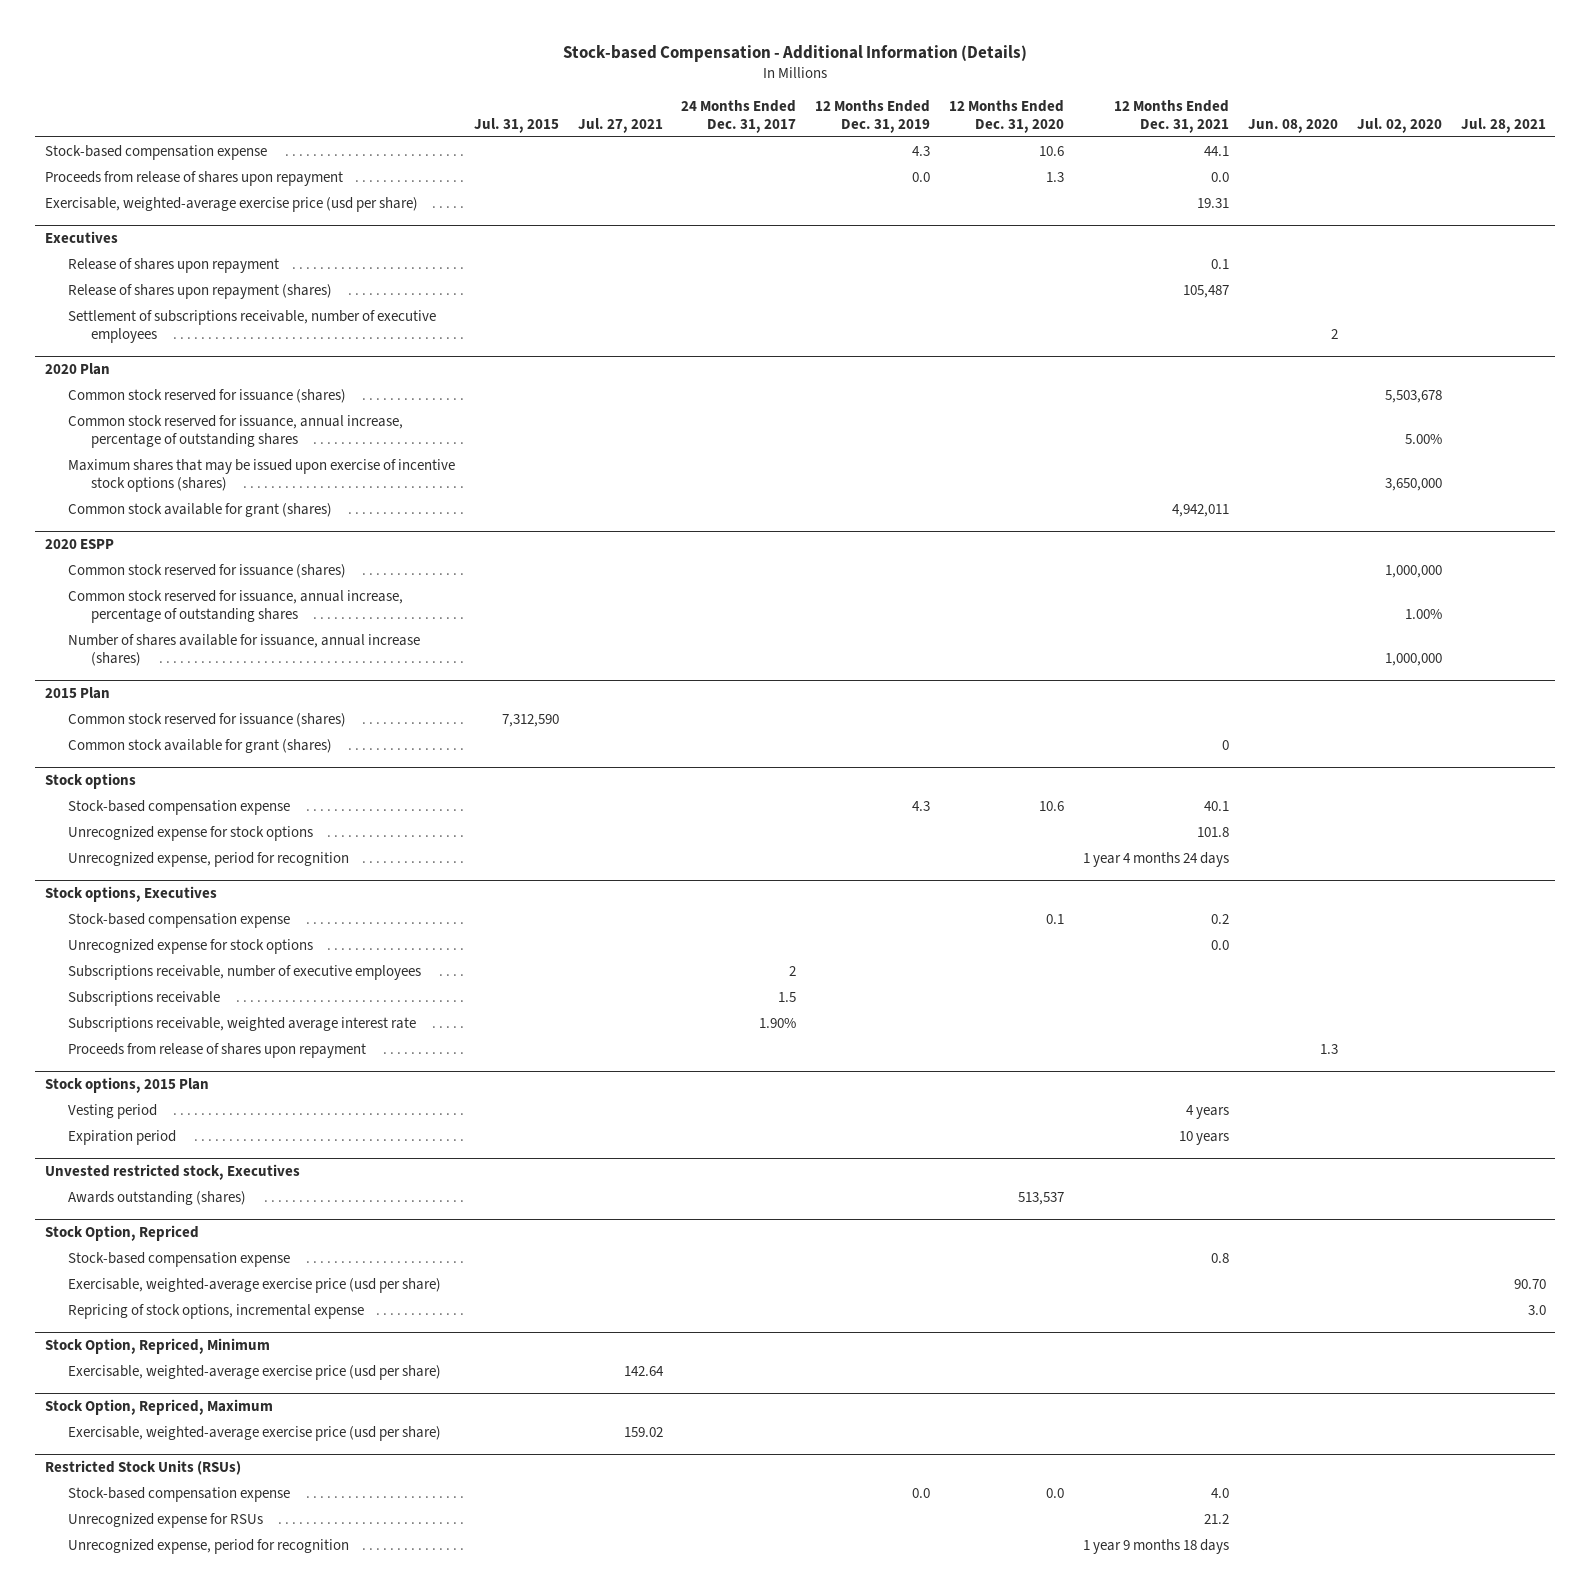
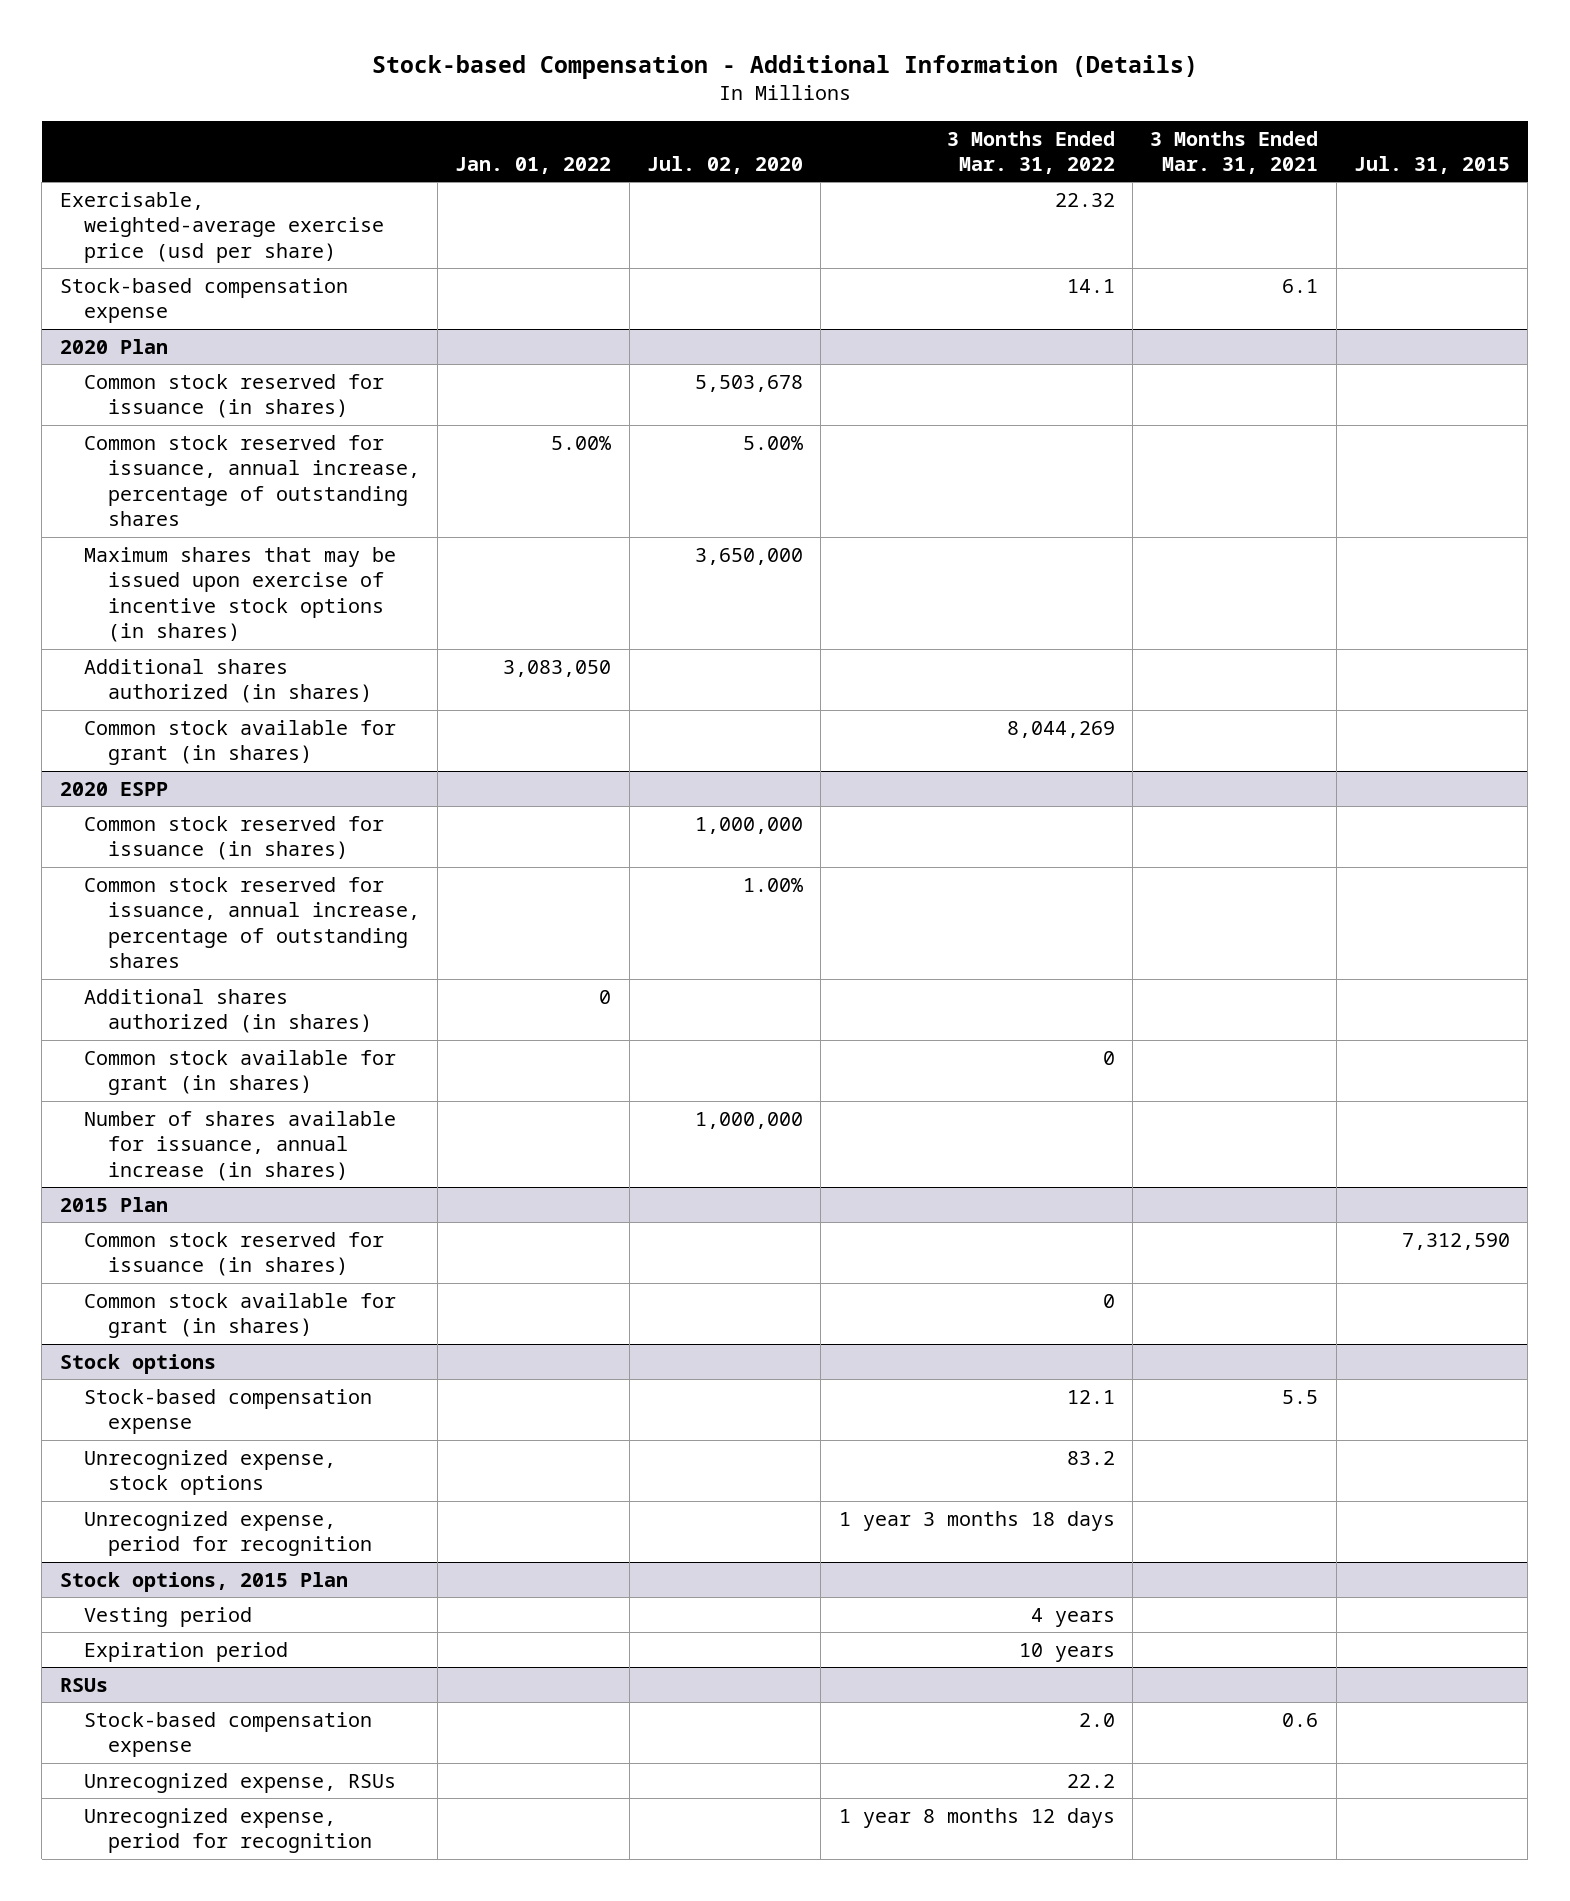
[577,117,663,133] Jul. 27, 2021 -> none
[681,99,797,133] 24 Months Ended Dec. 31, 2017 -> none
[815,99,931,133] 12 Months Ended Dec. 31, 2019 -> none
[949,99,1065,133] 12 Months Ended Dec. 31, 2020 -> none
[1113,99,1229,133] 12 Months Ended Dec. 31, 2021 -> none
[1247,118,1338,133] Jun. 08, 2020 -> none
[1460,117,1546,133] Jul. 28, 2021 -> none
none -> [455,157,612,175] Jan. 01, 2022
none -> [946,130,1115,175] 3 Months Ended Mar. 31, 2022
none -> [1150,130,1319,175] 3 Months Ended Mar. 31, 2021
[44,170,343,186] Proceeds from release of shares upon repayment -> none
[44,230,118,243] Executives -> none
[67,257,279,273] Release of shares upon repayment -> none
[67,283,332,299] Release of shares upon repayment (shares) -> none
[67,309,436,344] Settlement of subscriptions receivable, number of executive employees -> none
[44,144,267,160] Stock-based compensation expense -> [59,277,348,324] Stock-based compensation expense
[67,388,346,403] Common stock reserved for issuance (shares) -> [83,373,384,419] Common stock reserved for issuance (in shares)
[67,458,455,493] Maximum shares that may be issued upon exercise of incentive stock options (shares) -> [83,546,396,643] Maximum shares that may be issued upon exercise of incentive stock options (in shares)
none -> [83,658,372,704] Additional shares authorized (in shares)
[67,502,332,517] Common stock available for grant (shares) -> [83,719,396,766] Common stock available for grant (in shares)
[67,563,346,578] Common stock reserved for issuance (shares) -> [83,815,384,861] Common stock reserved for issuance (in shares)
none -> [83,988,372,1034] Additional shares authorized (in shares)
none -> [83,1049,396,1096] Common stock available for grant (in shares)
[67,633,420,667] Number of shares available for issuance, annual increase (shares) -> [83,1110,396,1181] Number of shares available for issuance, annual increase (in shares)
[67,712,346,727] Common stock reserved for issuance (shares) -> [83,1231,384,1277] Common stock reserved for issuance (in shares)
[67,738,332,753] Common stock available for grant (shares) -> [83,1292,396,1339] Common stock available for grant (in shares)
[67,825,313,841] Unrecognized expense for stock options -> [83,1449,336,1496] Unrecognized expense, stock options
[44,885,217,902] Stock options, Executives -> none
[67,912,290,928] Stock-based compensation expense -> none
[67,938,313,954] Unrecognized expense for stock options -> none
[67,964,421,980] Subscriptions receivable, number of executive employees -> none
[67,990,220,1006] Subscriptions receivable -> none
[67,1016,416,1032] Subscriptions receivable, weighted average interest rate -> none
[67,1042,366,1058] Proceeds from release of shares upon repayment -> none
[44,1163,300,1180] Unvested restricted stock, Executives -> none
[67,1190,246,1205] Awards outstanding (shares) -> none
[44,1224,199,1241] Stock Option, Repriced -> none
[67,1251,290,1267] Stock-based compensation expense -> none
[67,1277,441,1293] Exercisable, weighted-average exercise price (usd per share) -> none
[67,1303,364,1319] Repricing of stock options, incremental expense -> none
[44,1337,270,1354] Stock Option, Repriced, Minimum -> none
[67,1364,441,1380] Exercisable, weighted-average exercise price (usd per share) -> none
[44,1398,273,1415] Stock Option, Repriced, Maximum -> none
[67,1425,441,1441] Exercisable, weighted-average exercise price (usd per share) -> none
[44,1459,241,1475] Restricted Stock Units (RSUs) -> [59,1677,108,1692] RSUs
[67,1512,263,1528] Unrecognized expense for RSUs -> [83,1772,396,1793] Unrecognized expense, RSUs

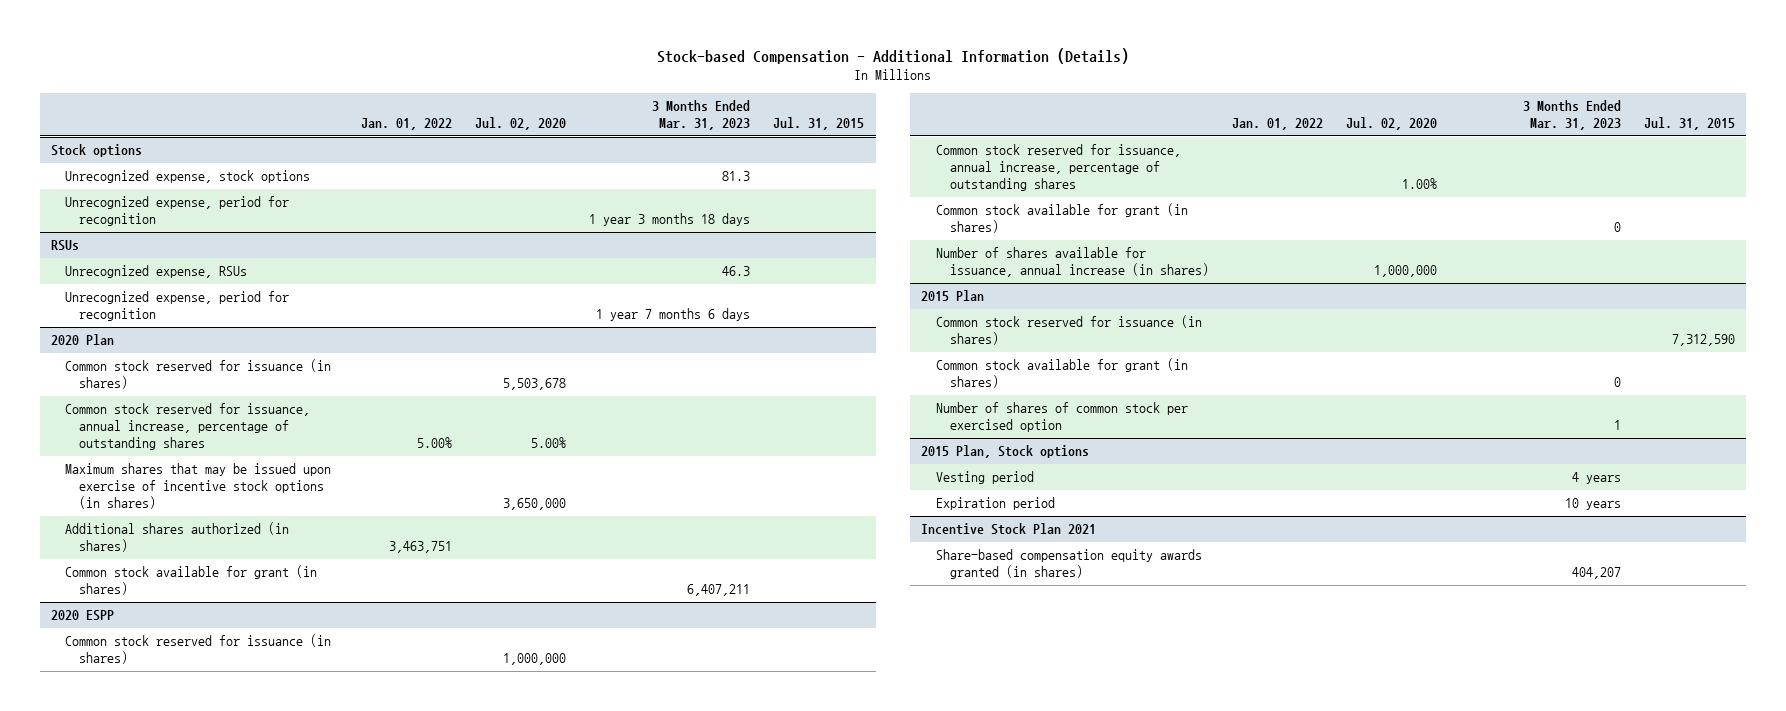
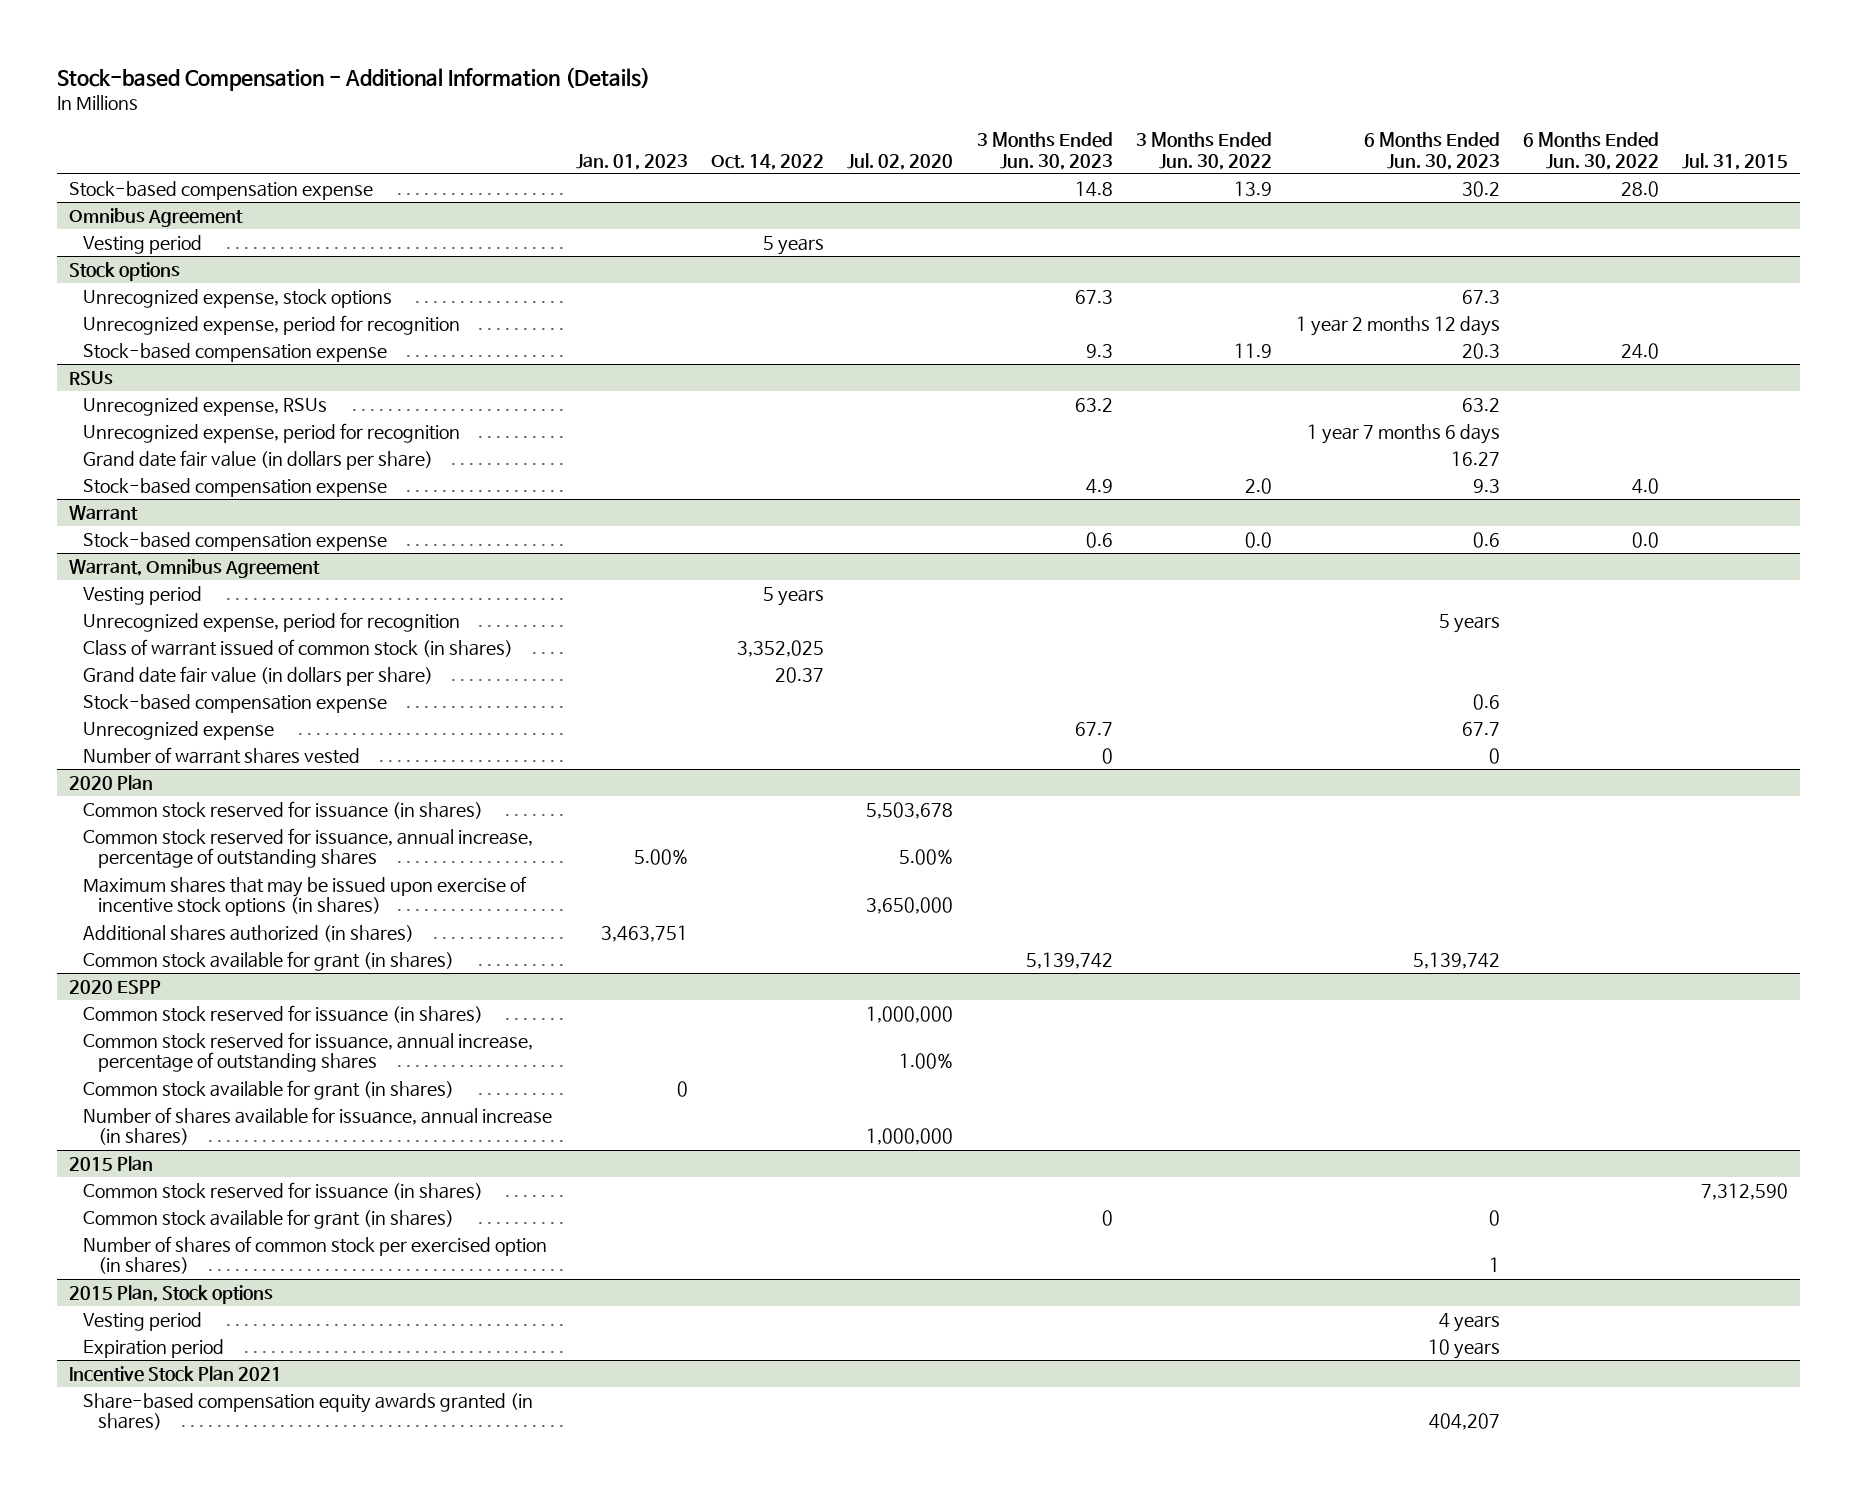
[361,117,453,130] Jan. 01, 2022 -> none
[652,99,751,130] 3 Months Ended Mar. 31, 2023 -> none
none -> [575,153,688,170] Jan. 01, 2023
none -> [711,153,825,170] Oct. 14, 2022
none -> [976,132,1113,170] 3 Months Ended Jun. 30, 2023
none -> [1136,132,1273,170] 3 Months Ended Jun. 30, 2022
none -> [1363,132,1500,170] 6 Months Ended Jun. 30, 2023
none -> [1522,132,1659,170] 6 Months Ended Jun. 30, 2022
none -> [68,180,373,200] Stock-based compensation expense
none -> [68,207,243,227] Omnibus Agreement
none -> [83,234,203,254] Vesting period
none -> [83,342,388,362] Stock-based compensation expense
none -> [83,449,434,470] Grand date fair value (in dollars per share)
none -> [83,477,388,497] Stock-based compensation expense
none -> [68,504,138,520] Warrant
none -> [83,531,388,551] Stock-based compensation expense
none -> [68,558,320,578] Warrant, Omnibus Agreement
none -> [83,585,203,605] Vesting period
none -> [83,611,461,632] Unrecognized expense, period for recognition
none -> [83,638,514,657] Class of warrant issued of common stock (in shares)
none -> [83,665,434,686] Grand date fair value (in dollars per share)
none -> [83,693,388,713] Stock-based compensation expense
none -> [83,720,275,740] Unrecognized expense
none -> [83,746,361,764] Number of warrant shares vested
[935,402,1188,433] Number of shares of common stock per exercised option -> [83,1235,548,1275] Number of shares of common stock per exercised option (in shares)

